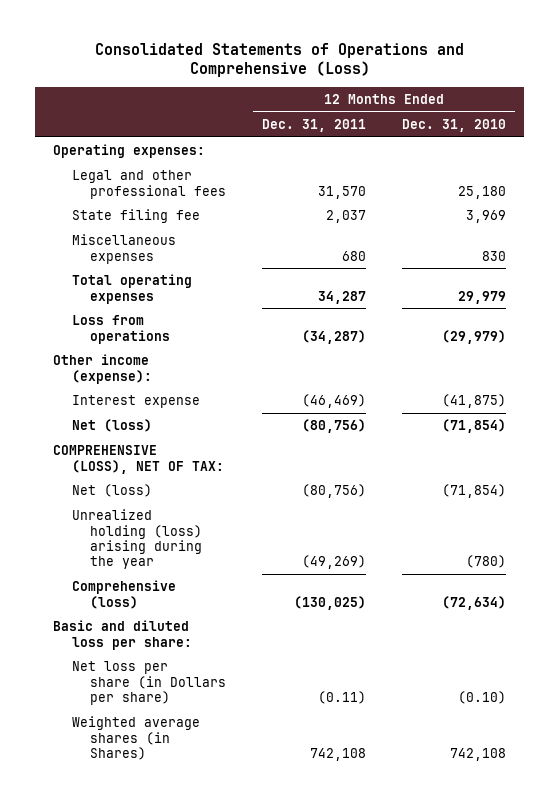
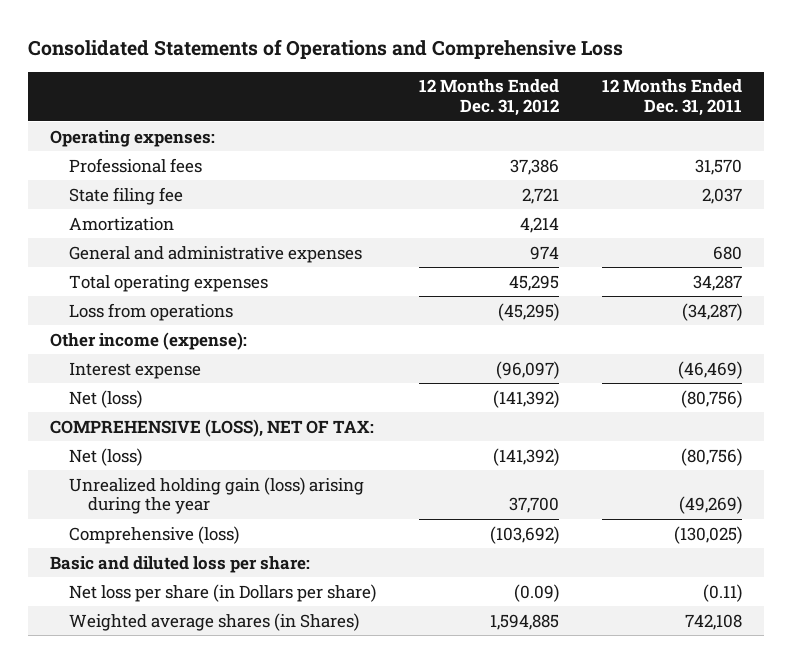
[94,42,464,78] Consolidated Statements of Operations and Comprehensive (Loss) -> [28,38,624,59] Consolidated Statements of Operations and Comprehensive Loss
[402,118,507,132] Dec. 31, 2010 -> none
none -> [419,79,560,117] 12 Months Ended Dec. 31, 2012
[71,170,227,199] Legal and other professional fees -> [69,157,203,173] Professional fees
[71,234,176,264] Miscellaneous expenses -> none
none -> [69,216,175,231] Amortization
none -> [69,245,363,263] General and administrative expenses
[71,509,203,570] Unrealized holding (loss) arising during the year -> [69,476,365,515] Unrealized holding gain (loss) arising during the year

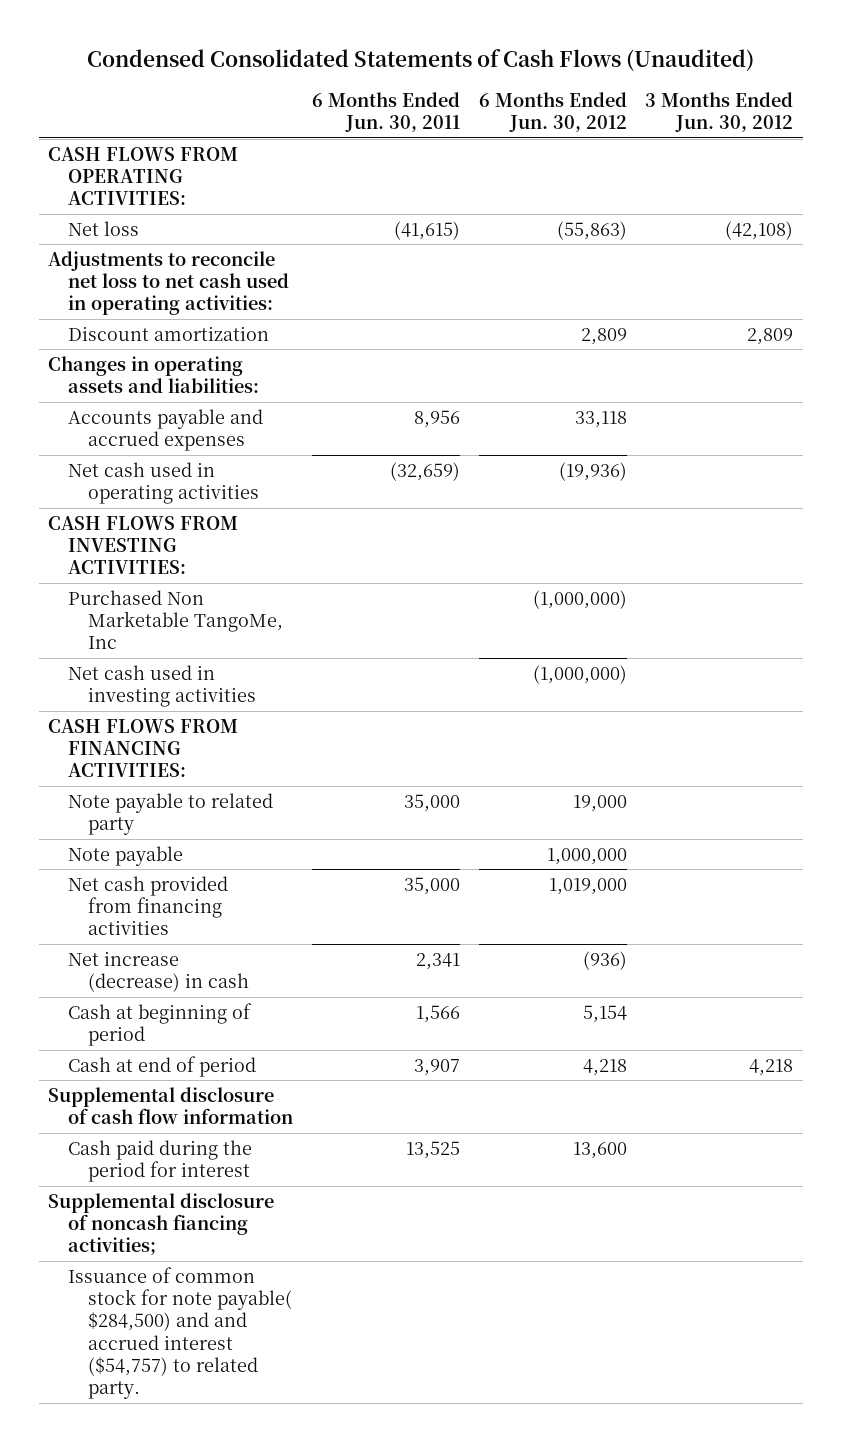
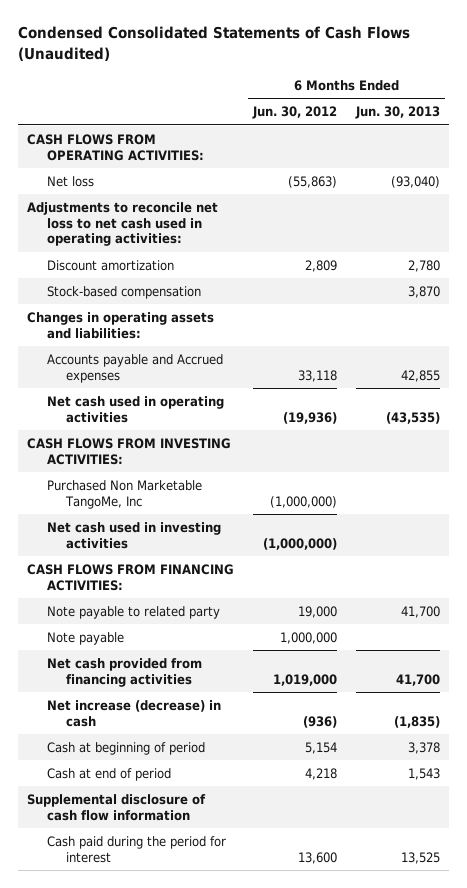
[311,91,460,133] 6 Months Ended Jun. 30, 2011 -> none
[645,91,794,133] 3 Months Ended Jun. 30, 2012 -> none
none -> [354,106,440,120] Jun. 30, 2013
none -> [46,285,201,299] Stock-based compensation
[68,408,264,452] Accounts payable and accrued expenses -> [46,353,223,383] Accounts payable and Accrued expenses
[48,1192,275,1256] Supplemental disclosure of noncash fiancing activities; -> none
[68,1266,292,1400] Issuance of common stock for note payable( $284,500) and and accrued interest ($54,757) to related party. -> none

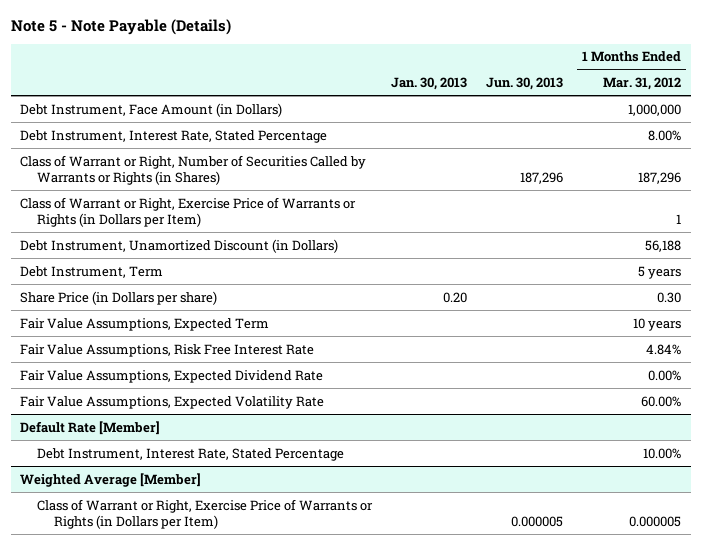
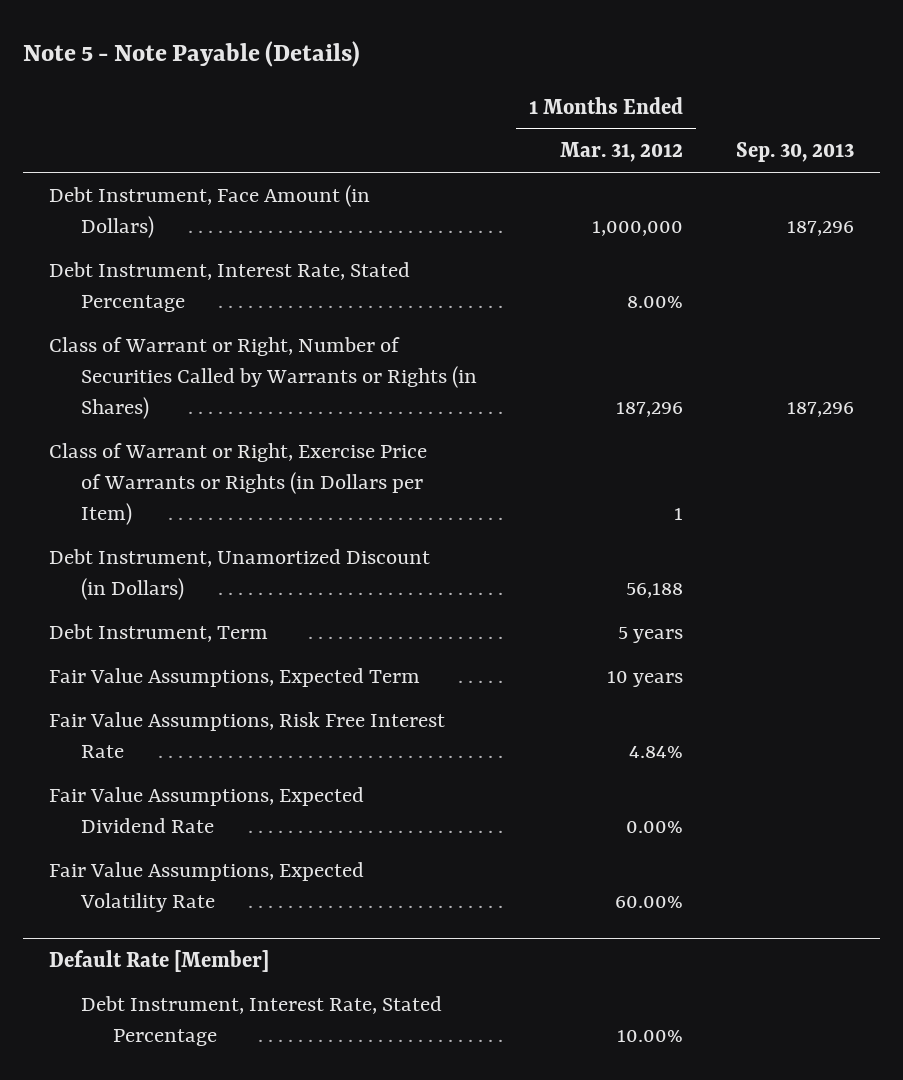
[391,77,468,91] Jan. 30, 2013 -> none
[486,77,564,91] Jun. 30, 2013 -> none
none -> [735,142,854,163] Sep. 30, 2013
[20,290,218,305] Share Price (in Dollars per share) -> none
[20,472,202,487] Weighted Average [Member] -> none
[37,498,374,529] Class of Warrant or Right, Exercise Price of Warrants or Rights (in Dollars per Item) -> none

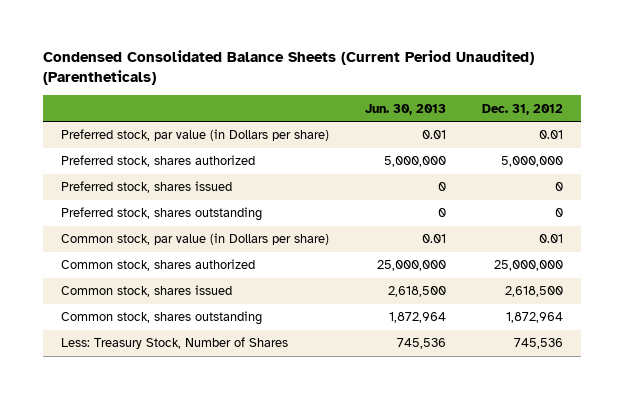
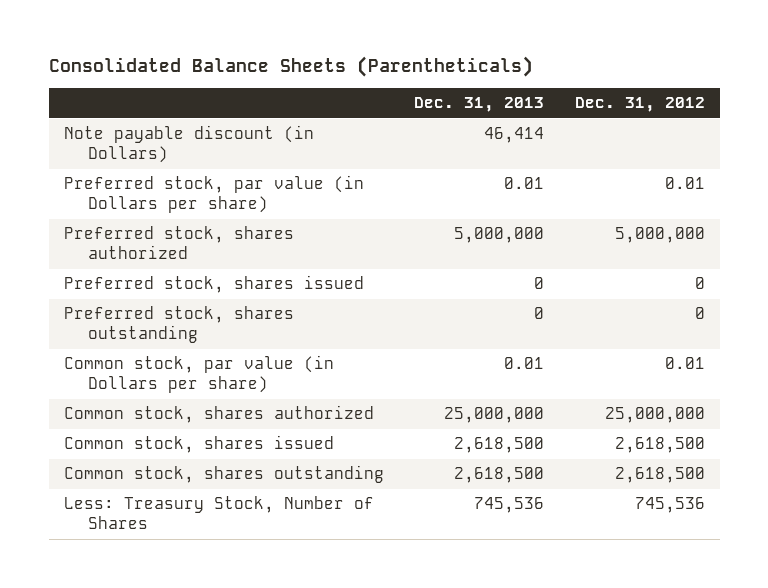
[42,50,534,86] Condensed Consolidated Balance Sheets (Current Period Unaudited) (Parentheticals) -> [48,56,533,78] Consolidated Balance Sheets (Parentheticals)
[364,103,446,115] Jun. 30, 2013 -> none
none -> [414,97,545,113] Dec. 31, 2013
none -> [63,125,314,163] Note payable discount (in Dollars)
[506,312,564,324] 1,872,964 -> [614,467,705,484] 2,618,500

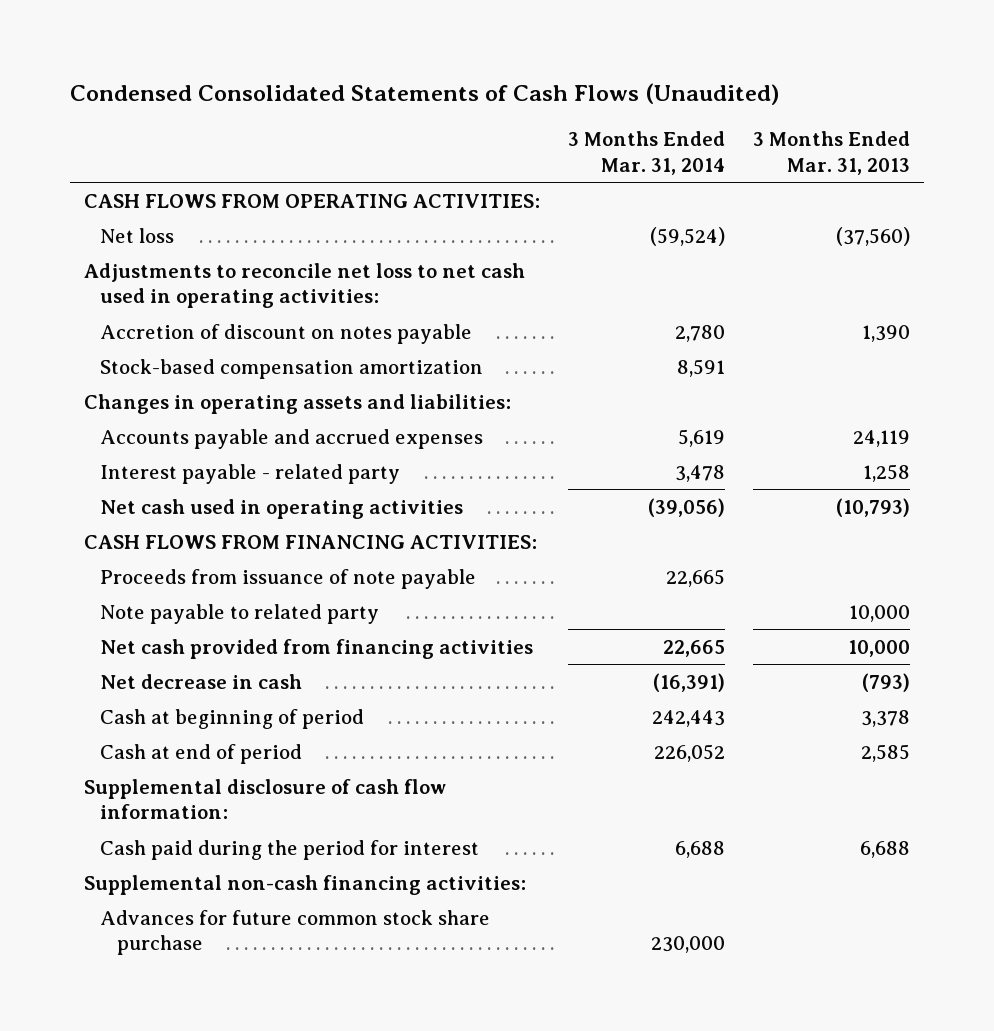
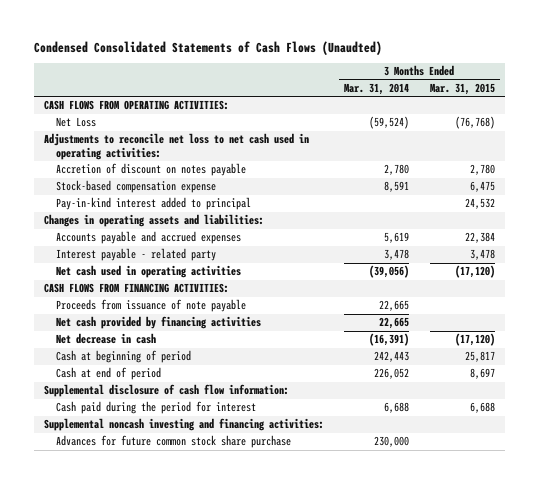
[69,83,779,106] Condensed Consolidated Statements of Cash Flows (Unaudited) -> [33,40,382,55] Condensed Consolidated Statements of Cash Flows (Unaudted)
[752,131,910,175] 3 Months Ended Mar. 31, 2013 -> none
none -> [429,83,495,96] Mar. 31, 2015
[100,227,175,243] Net loss -> [56,117,97,128] Net Loss
[100,358,484,379] Stock-based compensation amortization -> [56,180,217,194] Stock-based compensation expense
none -> [56,197,252,211] Pay-in-kind interest added to principal
[100,603,380,624] Note payable to related party -> none
[100,638,534,659] Net cash provided from financing activities -> [56,316,262,330] Net cash provided by financing activities
[83,874,526,895] Supplemental non-cash financing activities: -> none
none -> [43,418,324,432] Supplemental noncash investing and financing activities:

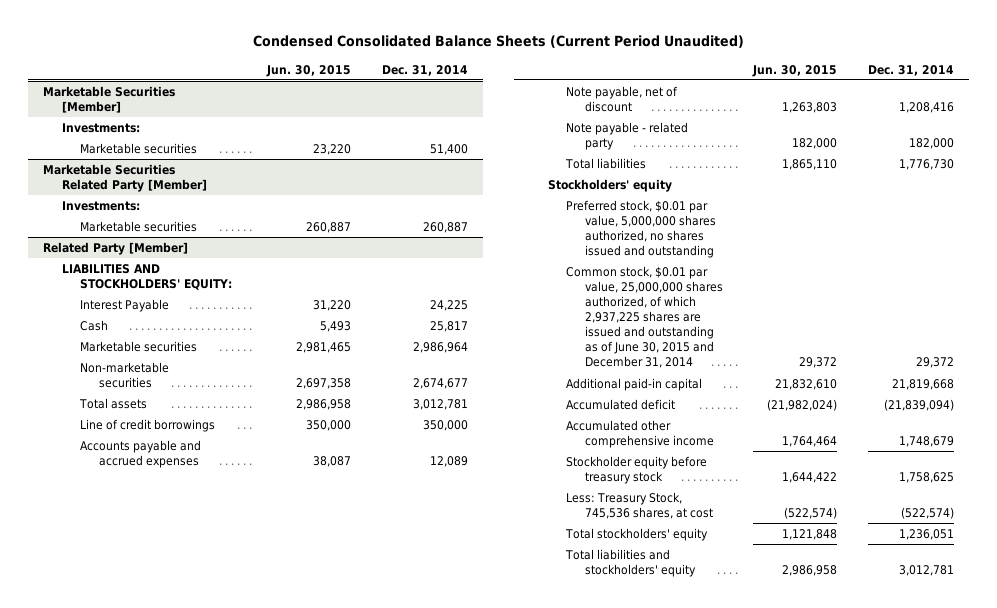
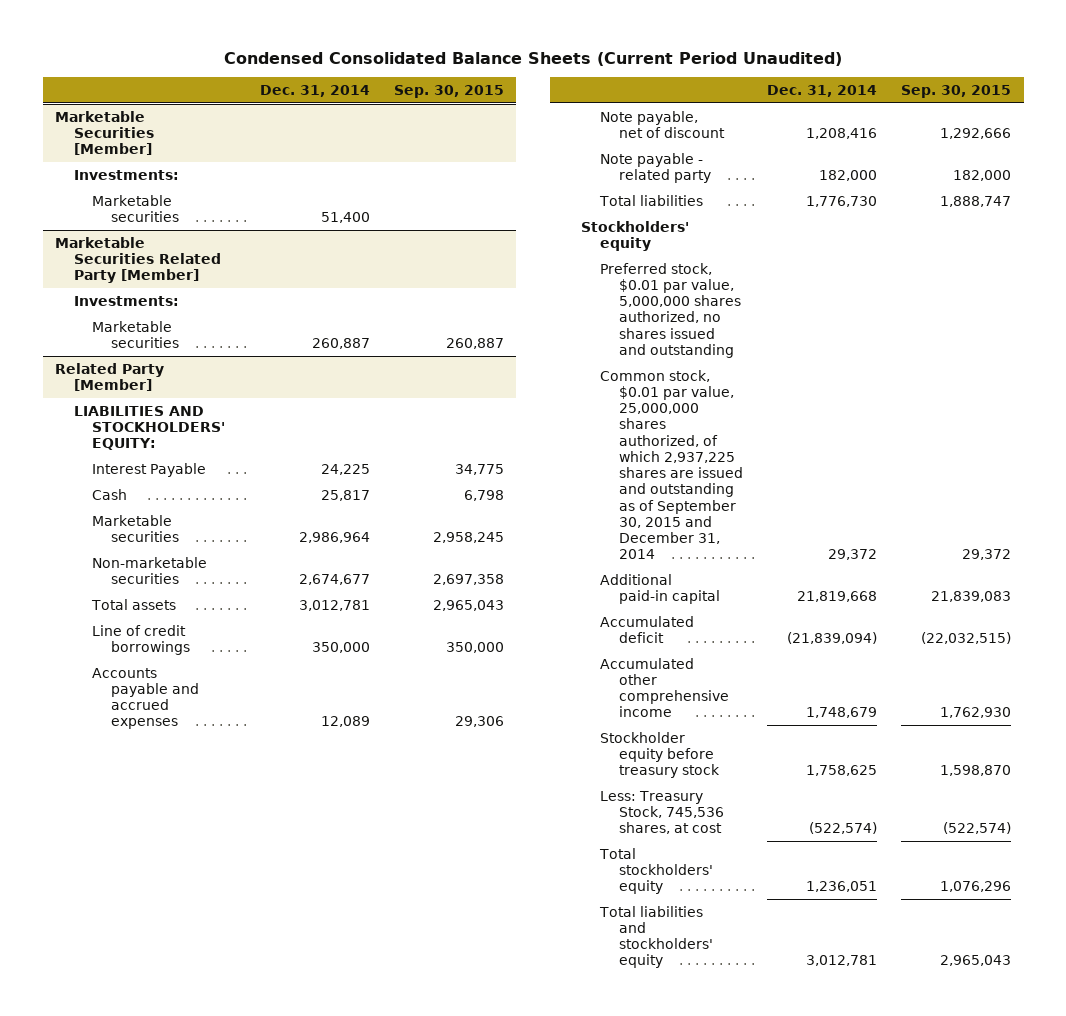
[266,64,352,77] Jun. 30, 2015 -> none
none -> [393,84,504,98] Sep. 30, 2015
[566,266,723,369] Common stock, $0.01 par value, 25,000,000 shares authorized, of which 2,937,225 shares are issued and outstanding as of June 30, 2015 and December 31, 2014 -> [599,369,743,560] Common stock, $0.01 par value, 25,000,000 shares authorized, of which 2,937,225 shares are issued and outstanding as of September 30, 2015 and December 31, 2014

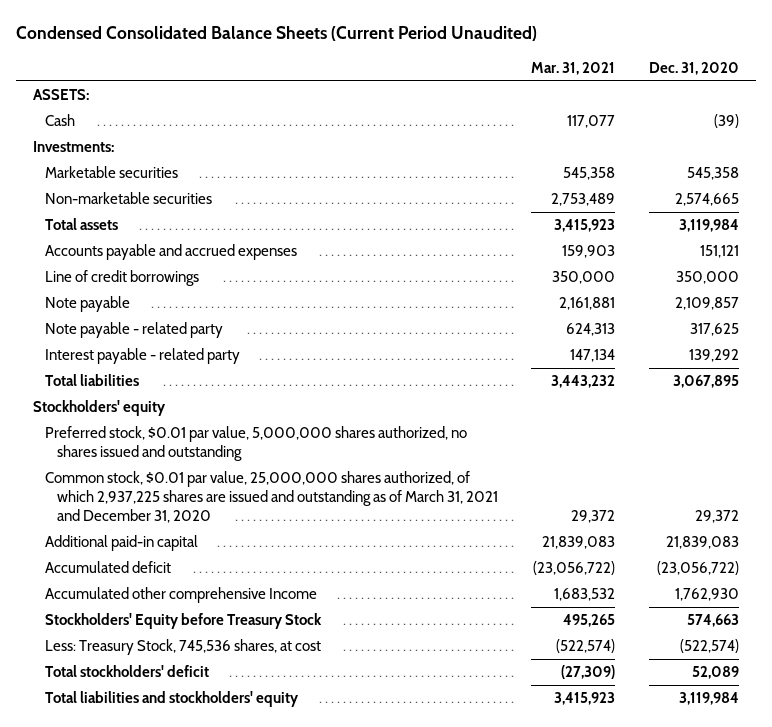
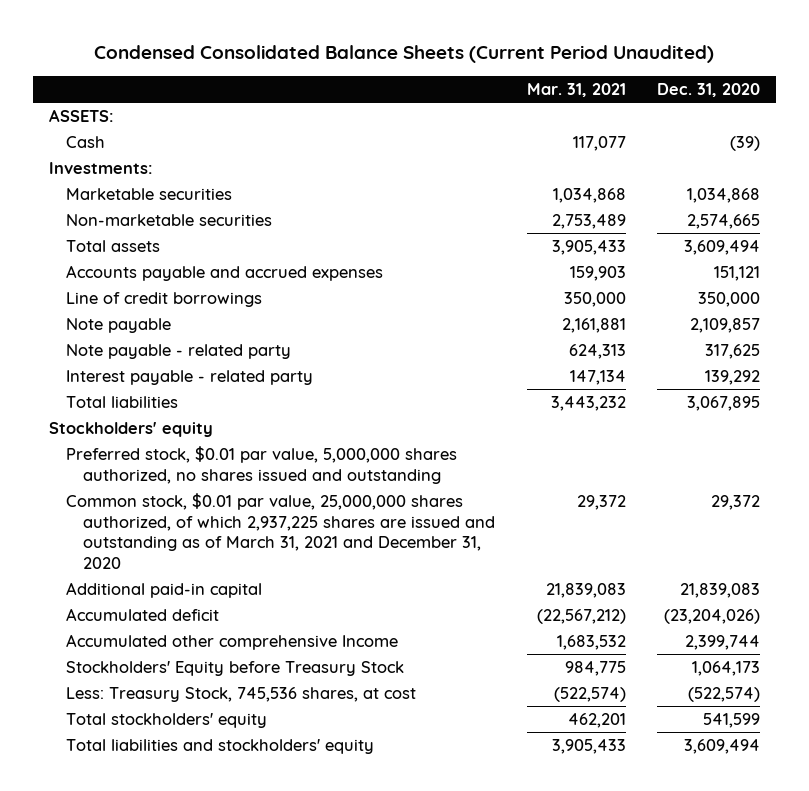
[563,167,616,181] 545,358 -> [552,188,626,204] 1,034,868
[687,167,740,181] 545,358 -> [686,188,760,204] 1,034,868
[554,219,616,233] 3,415,923 -> [551,240,626,256] 3,905,433
[679,219,740,233] 3,119,984 -> [683,240,760,256] 3,609,494
[533,561,616,576] (23,056,722) -> [536,609,626,625] (22,567,212)
[657,561,740,576] (23,056,722) -> [663,609,760,625] (23,204,026)
[675,588,740,602] 1,762,930 -> [684,635,760,651] 2,399,744
[563,614,616,628] 495,265 -> [564,661,626,677] 984,775
[687,614,740,628] 574,663 -> [691,661,760,677] 1,064,173
[44,665,209,678] Total stockholders' deficit -> [66,713,268,729] Total stockholders' equity
[561,665,616,680] (27,309) -> [567,713,626,729] 462,201
[692,666,740,680] 52,089 -> [702,713,760,729] 541,599
[554,692,616,706] 3,415,923 -> [551,739,626,755] 3,905,433
[679,692,740,706] 3,119,984 -> [683,739,760,755] 3,609,494

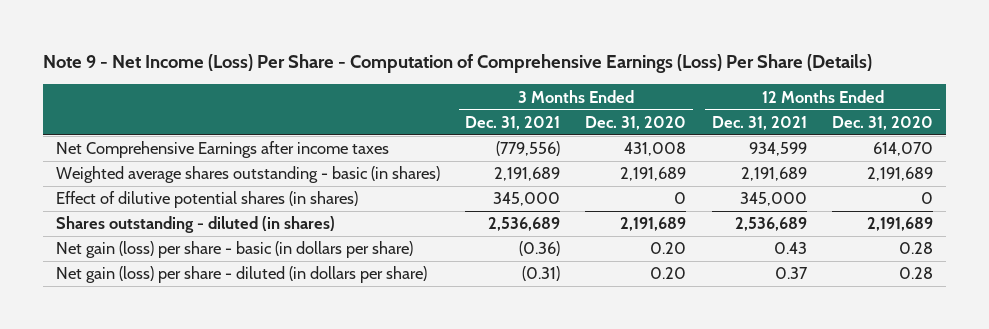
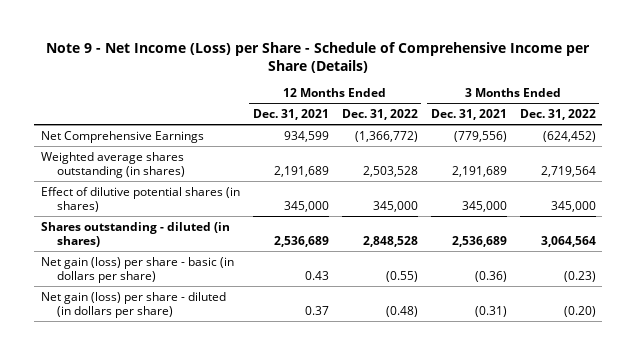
[42,54,872,74] Note 9 - Net Income (Loss) Per Share - Computation of Comprehensive Earnings (Loss) Per Share (Details) -> [46,41,591,73] Note 9 - Net Income (Loss) per Share - Schedule of Comprehensive Income per Share (Details)
[585,115,687,130] Dec. 31, 2020 -> none
[832,115,934,130] Dec. 31, 2020 -> none
none -> [341,108,418,120] Dec. 31, 2022
none -> [519,108,596,120] Dec. 31, 2022
[55,141,389,159] Net Comprehensive Earnings after income taxes -> [40,130,204,143] Net Comprehensive Earnings
[55,166,440,184] Weighted average shares outstanding - basic (in shares) -> [40,151,185,178] Weighted average shares outstanding (in shares)

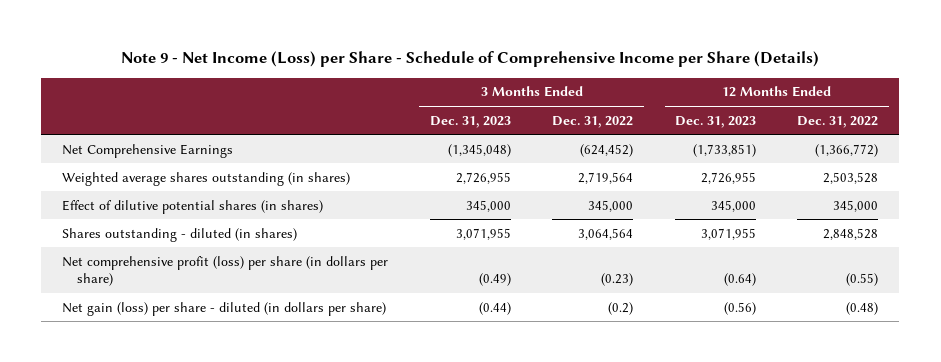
[252,108,329,120] Dec. 31, 2021 -> none
[430,108,507,120] Dec. 31, 2021 -> none
none -> [429,115,511,128] Dec. 31, 2023
none -> [674,115,756,128] Dec. 31, 2023
[40,256,234,283] Net gain (loss) per share - basic (in dollars per share) -> [62,255,389,287] Net comprehensive profit (loss) per share (in dollars per share)
[563,305,596,317] (0.20) -> [608,301,634,315] (0.2)

